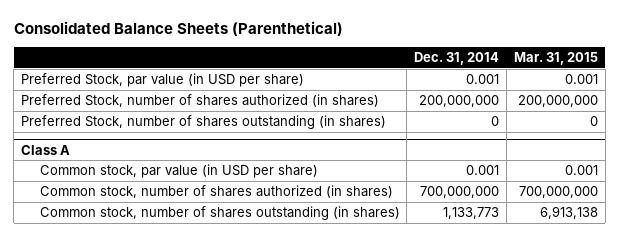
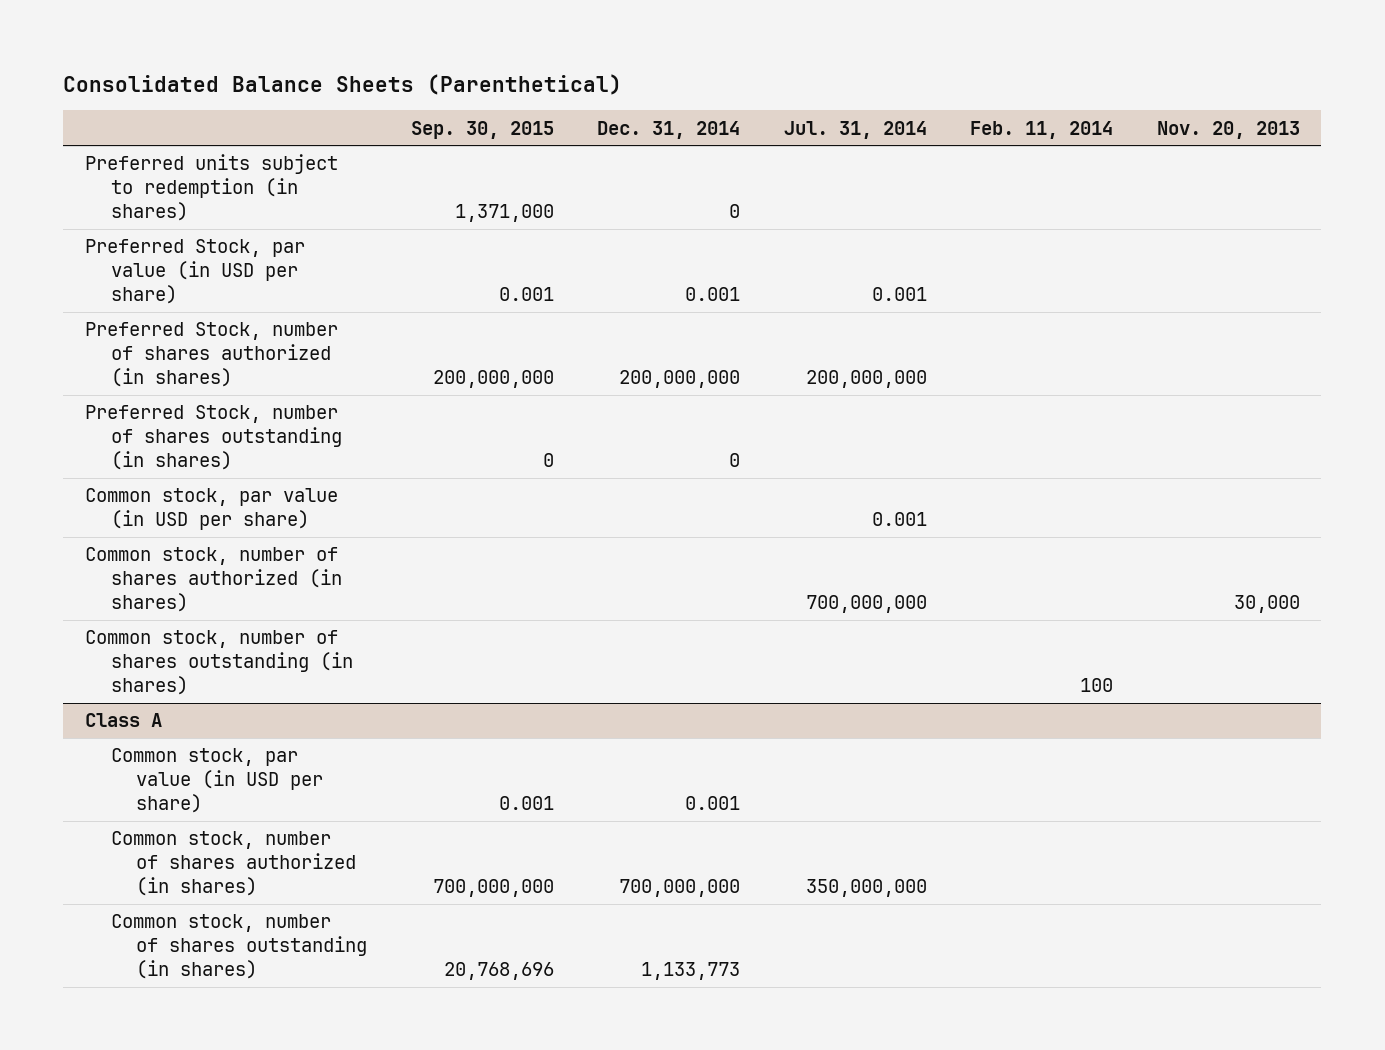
[514,51,599,65] Mar. 31, 2015 -> none
none -> [410,120,554,139] Sep. 30, 2015
none -> [783,120,927,139] Jul. 31, 2014
none -> [970,120,1114,139] Feb. 11, 2014
none -> [1156,120,1300,139] Nov. 20, 2013
none -> [85,154,339,221] Preferred units subject to redemption (in shares)
none -> [85,488,339,531] Common stock, par value (in USD per share)
none -> [85,547,342,612] Common stock, number of shares authorized (in shares)
none -> [85,630,353,695] Common stock, number of shares outstanding (in shares)

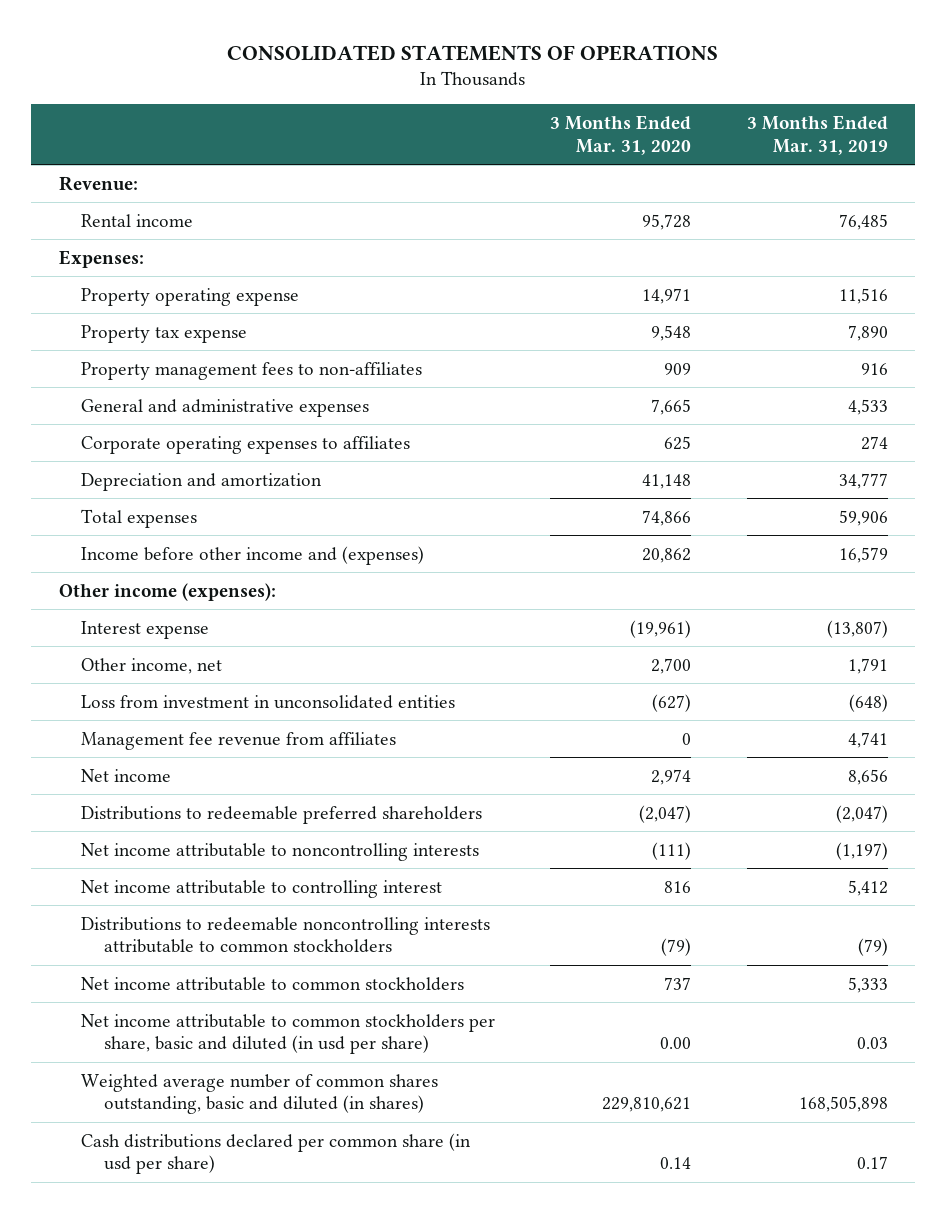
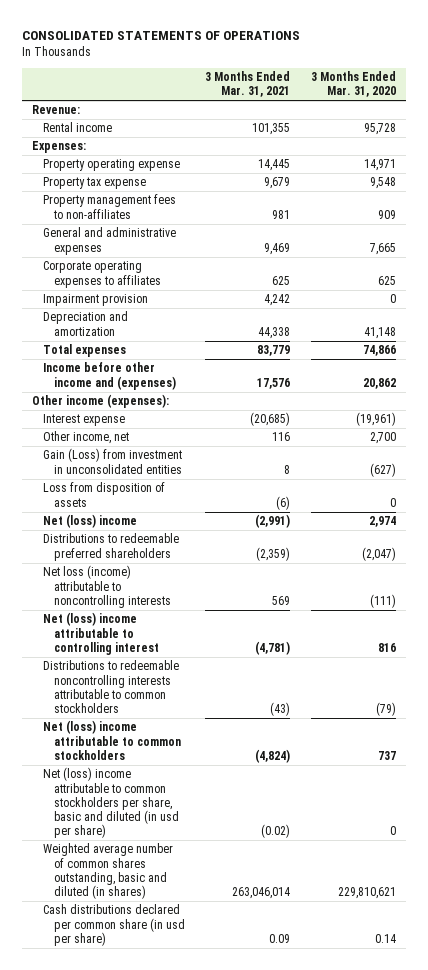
[746,114,888,155] 3 Months Ended Mar. 31, 2019 -> none
none -> [205,71,291,98] 3 Months Ended Mar. 31, 2021
none -> [42,294,148,307] Impairment provision
[81,731,397,750] Management fee revenue from affiliates -> none
[81,694,456,709] Loss from investment in unconsolidated entities -> [42,448,182,474] Gain (Loss) from investment in unconsolidated entities
none -> [42,482,165,507] Loss from disposition of assets
[81,768,172,782] Net income -> [42,514,137,529] Net (loss) income
[81,842,480,861] Net income attributable to noncontrolling interests -> [42,565,171,608] Net loss (income) attributable to noncontrolling interests
[81,879,443,898] Net income attributable to controlling interest -> [42,612,159,655] Net (loss) income attributable to controlling interest
[81,976,465,991] Net income attributable to common stockholders -> [42,720,181,760] Net (loss) income attributable to common stockholders
[81,1013,496,1055] Net income attributable to common stockholders per share, basic and diluted (in usd per share) -> [42,767,179,839] Net (loss) income attributable to common stockholders per share, basic and diluted (in usd per share)
[660,1037,692,1050] 0.00 -> [389,826,396,836] 0

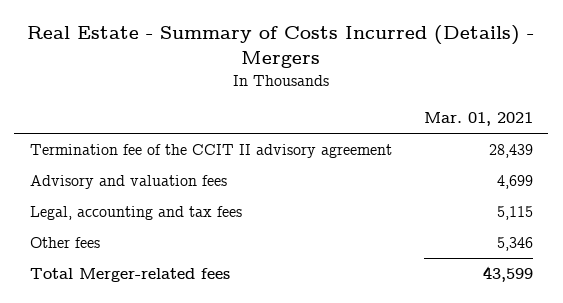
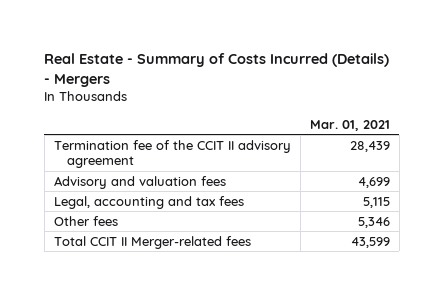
[29,268,230,283] Total Merger-related fees -> [53,235,251,249] Total CCIT II Merger-related fees

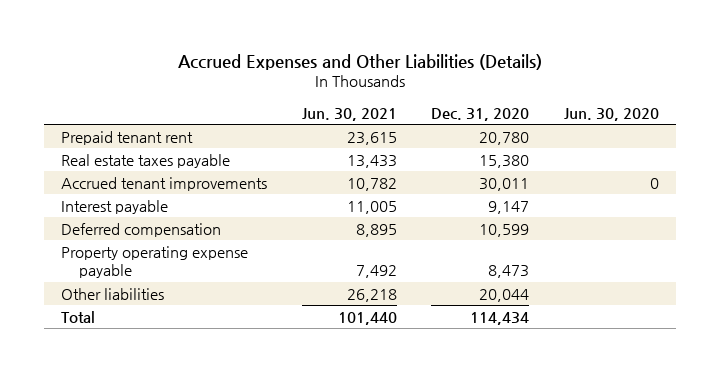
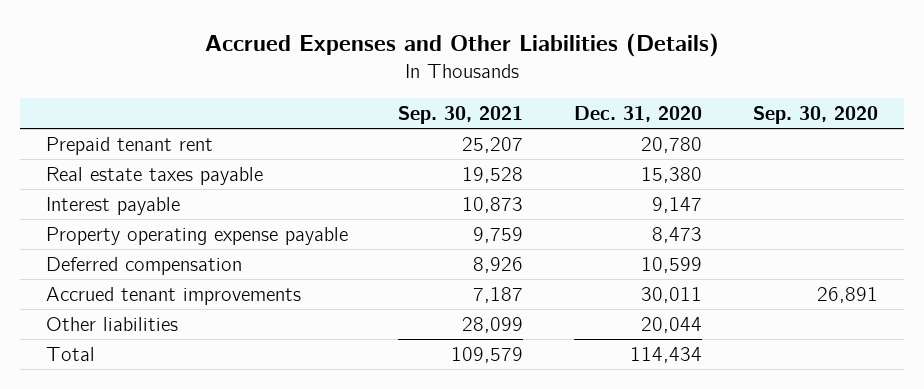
[301,107,397,121] Jun. 30, 2021 -> none
[563,107,659,121] Jun. 30, 2020 -> none
none -> [398,105,524,124] Sep. 30, 2021
none -> [753,105,879,124] Sep. 30, 2020
[61,222,222,237] Deferred compensation -> [45,257,242,276] Deferred compensation
[61,176,268,191] Accrued tenant improvements -> [45,287,301,306] Accrued tenant improvements

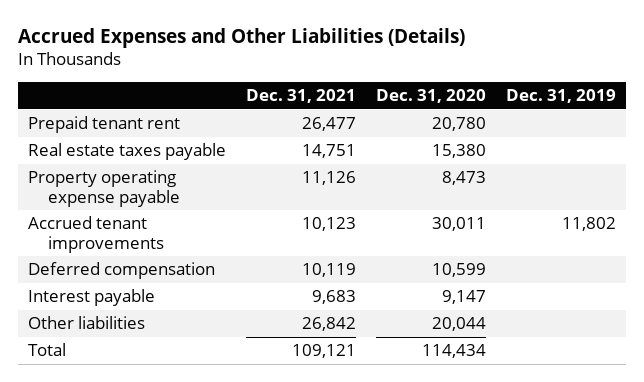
[398,105,524,124] Sep. 30, 2021 -> none
[753,105,879,124] Sep. 30, 2020 -> none
none -> [245,89,356,104] Dec. 31, 2021
none -> [506,89,617,104] Dec. 31, 2019
[45,257,242,276] Deferred compensation -> [27,262,215,280] Deferred compensation
[45,197,180,216] Interest payable -> [27,289,155,307] Interest payable

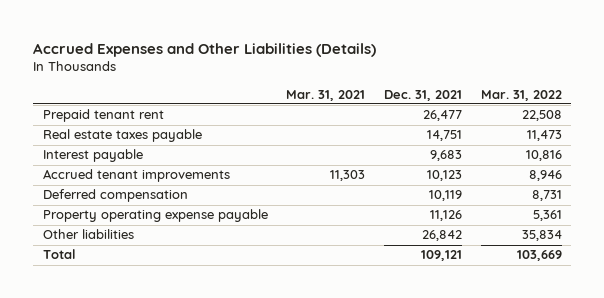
[376,89,487,104] Dec. 31, 2020 -> none
[506,89,617,104] Dec. 31, 2019 -> none
none -> [286,89,366,101] Mar. 31, 2021
none -> [480,89,562,101] Mar. 31, 2022
[27,289,155,307] Interest payable -> [42,149,143,163] Interest payable
[27,170,180,207] Property operating expense payable -> [42,209,268,223] Property operating expense payable

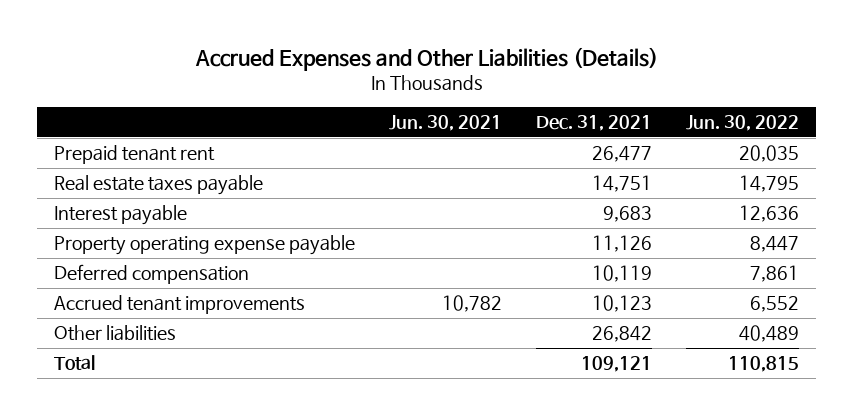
[286,89,366,101] Mar. 31, 2021 -> none
[480,89,562,101] Mar. 31, 2022 -> none
none -> [389,115,503,132] Jun. 30, 2021
none -> [686,115,800,132] Jun. 30, 2022
[42,189,188,203] Deferred compensation -> [54,264,250,285] Deferred compensation
[42,169,230,183] Accrued tenant improvements -> [54,295,306,315] Accrued tenant improvements

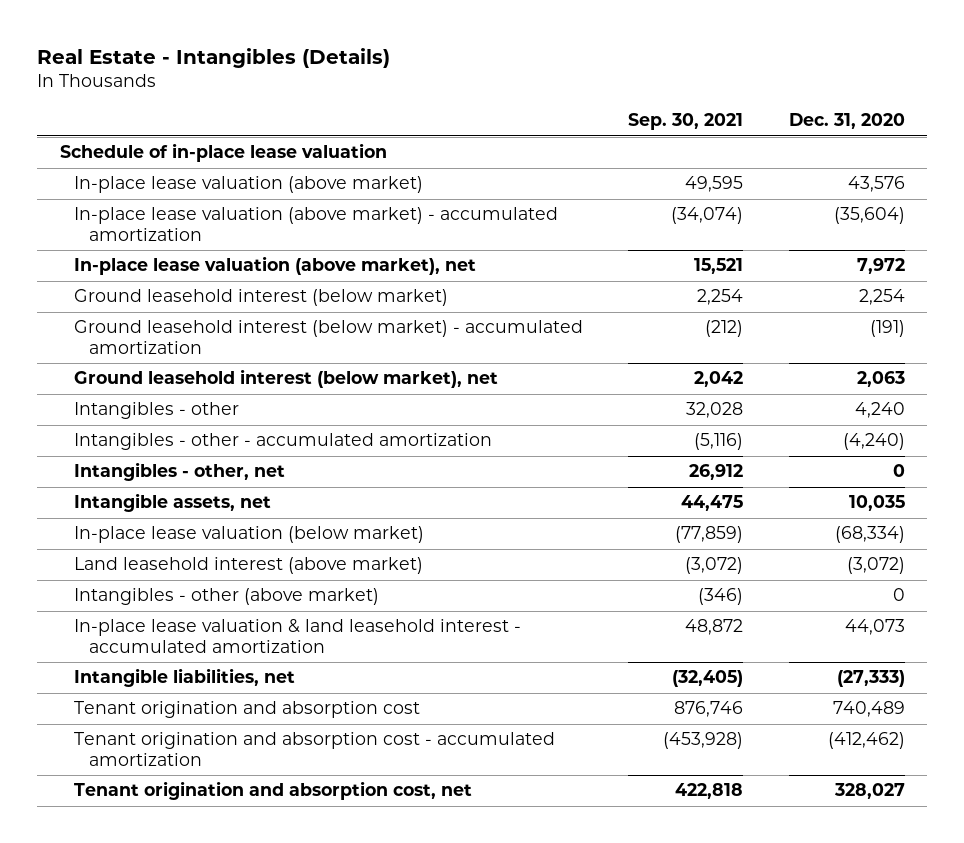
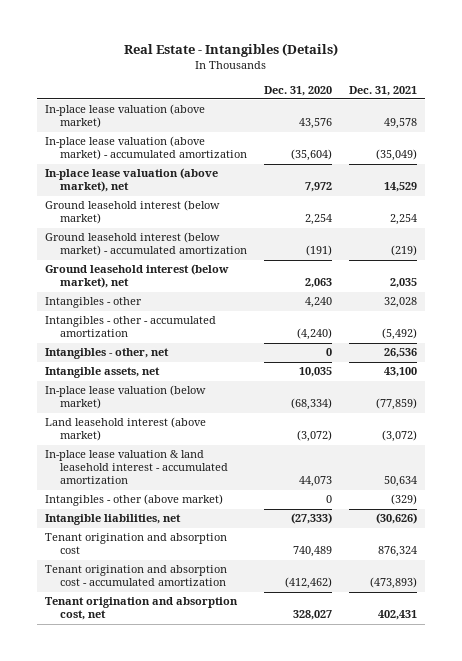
[628,113,744,131] Sep. 30, 2021 -> none
none -> [348,85,417,96] Dec. 31, 2021
[59,143,387,163] Schedule of in-place lease valuation -> none
[74,588,380,606] Intangibles - other (above market) -> [45,494,224,507] Intangibles - other (above market)

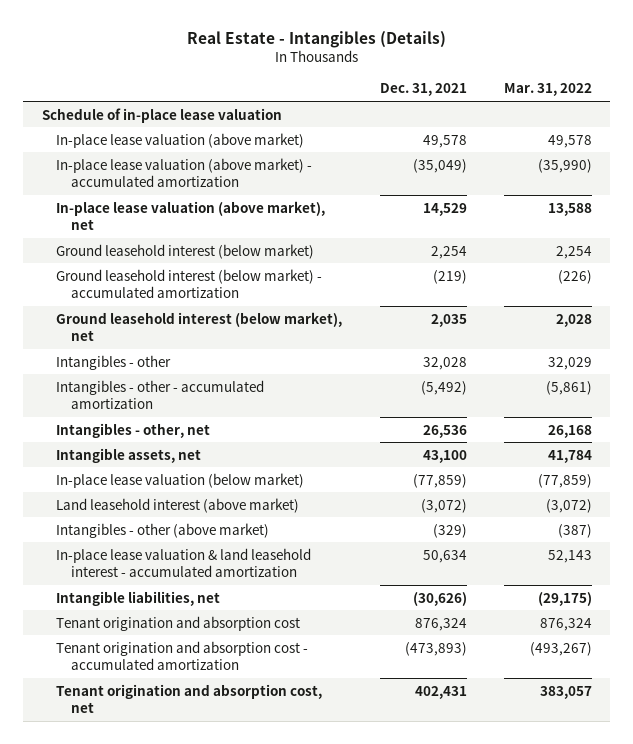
[264,85,333,96] Dec. 31, 2020 -> none
none -> [503,83,592,97] Mar. 31, 2022
none -> [41,107,282,123] Schedule of in-place lease valuation
[45,450,229,485] In-place lease valuation & land leasehold interest - accumulated amortization -> [56,547,312,577] In-place lease valuation & land leasehold interest - accumulated amortization

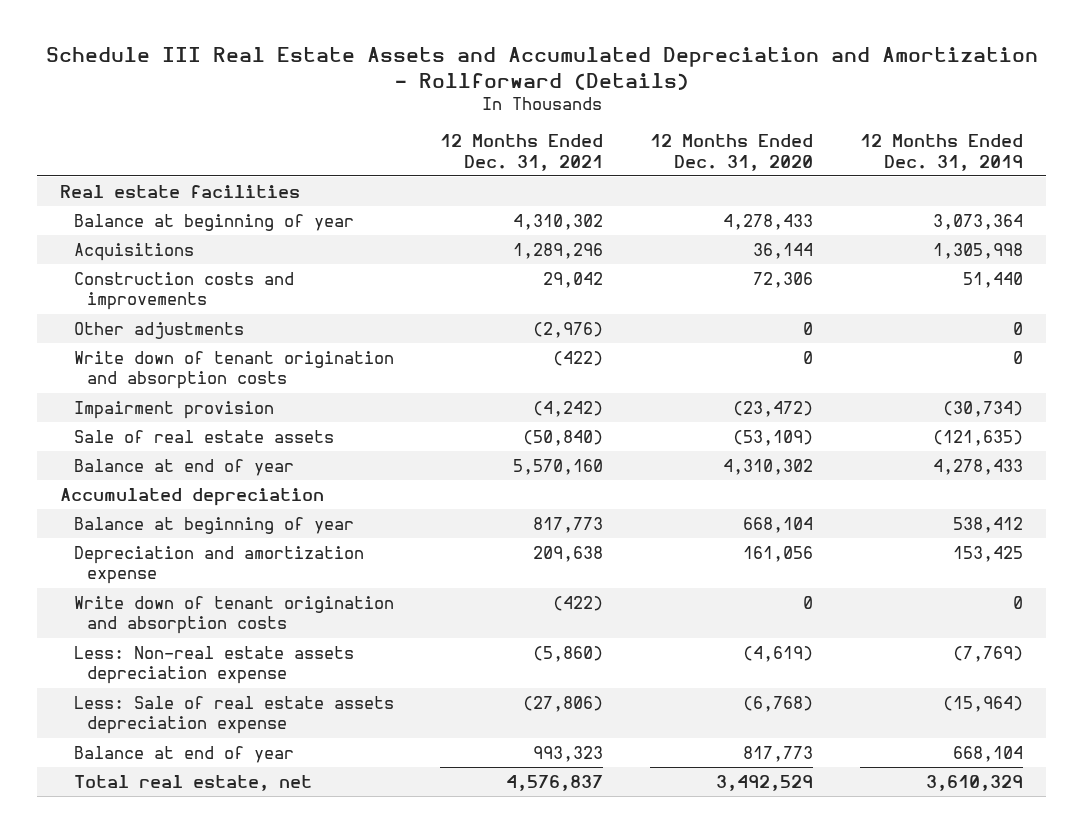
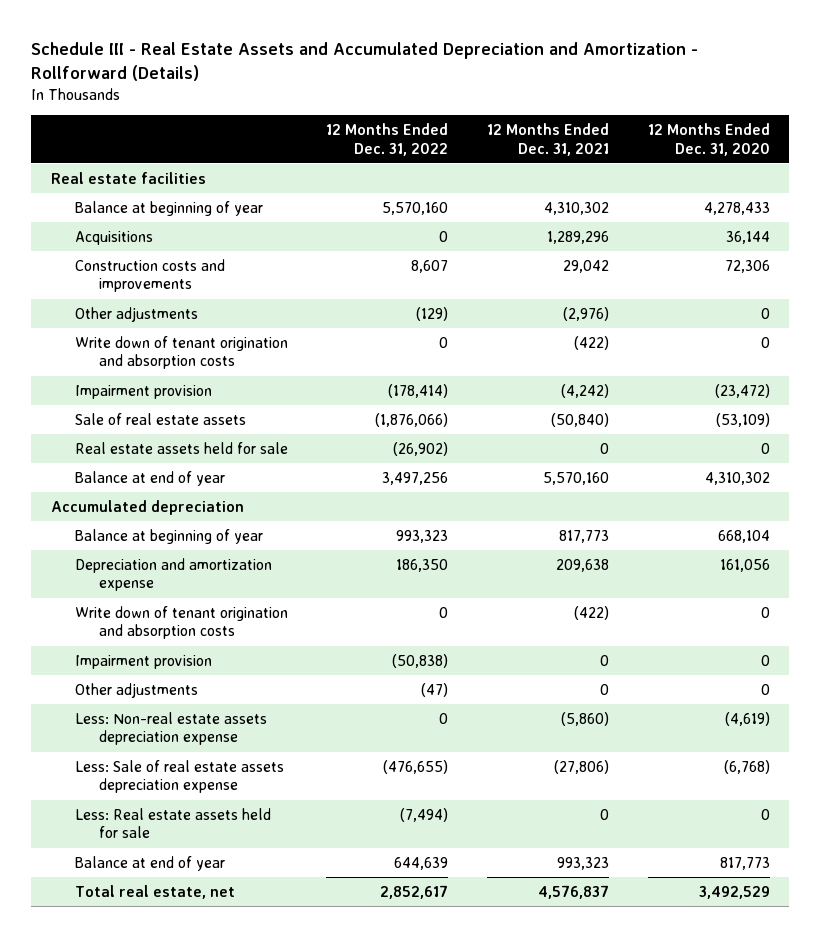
[45,47,1038,90] Schedule III Real Estate Assets and Accumulated Depreciation and Amortization - Rollforward (Details) -> [31,42,699,82] Schedule III - Real Estate Assets and Accumulated Depreciation and Amortization - Rollforward (Details)
[859,133,1023,171] 12 Months Ended Dec. 31, 2019 -> none
none -> [326,122,449,156] 12 Months Ended Dec. 31, 2022
none -> [74,441,288,454] Real estate assets held for sale
none -> [74,654,212,669] Impairment provision
none -> [74,682,198,698] Other adjustments
none -> [74,807,271,839] Less: Real estate assets held for sale

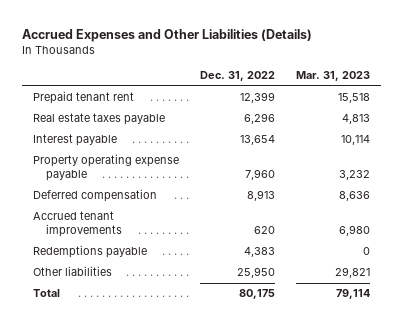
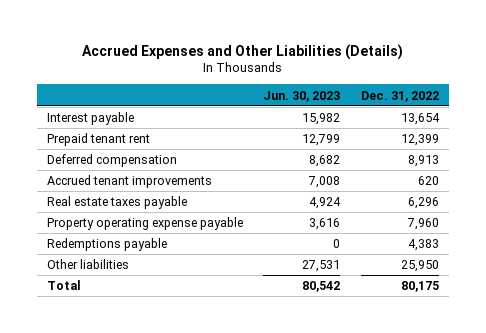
[296,71,371,82] Mar. 31, 2023 -> none
none -> [263,90,341,102] Jun. 30, 2023
[32,91,134,105] Prepaid tenant rent -> [46,133,150,147] Prepaid tenant rent
[32,113,165,126] Real estate taxes payable -> [46,196,187,210] Real estate taxes payable
[32,154,179,182] Property operating expense payable -> [46,217,243,231] Property operating expense payable

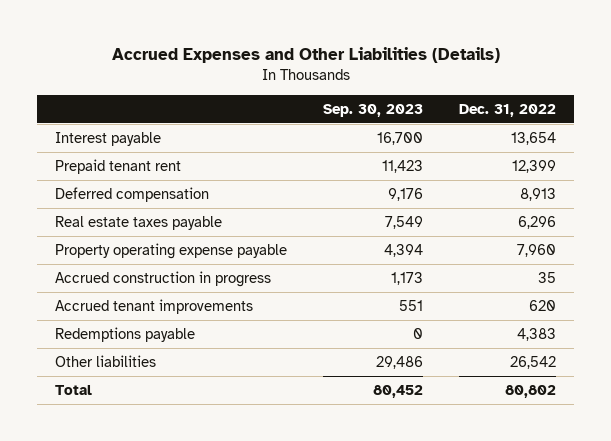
[263,90,341,102] Jun. 30, 2023 -> none
none -> [323,103,424,117] Sep. 30, 2023
none -> [55,270,272,287] Accrued construction in progress
[46,175,212,189] Accrued tenant improvements -> [55,298,254,314] Accrued tenant improvements
[400,260,439,273] 25,950 -> [509,355,556,369] 26,542
[400,281,439,293] 80,175 -> [504,384,556,398] 80,802

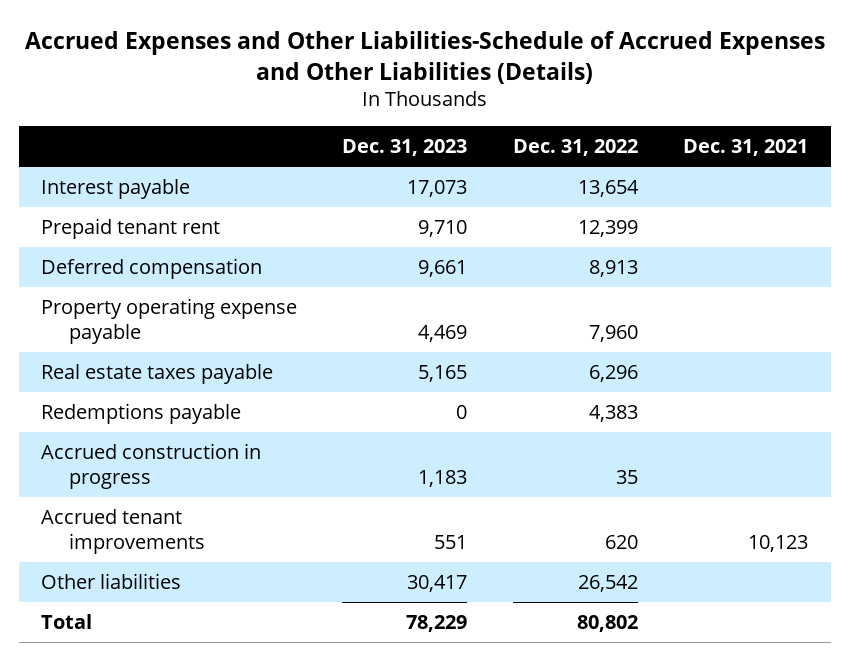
[111,47,500,64] Accrued Expenses and Other Liabilities (Details) -> [24,31,825,84] Accrued Expenses and Other Liabilities-Schedule of Accrued Expenses and Other Liabilities (Details)
[323,103,424,117] Sep. 30, 2023 -> none
none -> [342,139,468,157] Dec. 31, 2023
none -> [683,139,809,157] Dec. 31, 2021
[55,215,223,230] Real estate taxes payable -> [41,363,274,384] Real estate taxes payable
[55,326,196,342] Redemptions payable -> [41,402,242,424] Redemptions payable

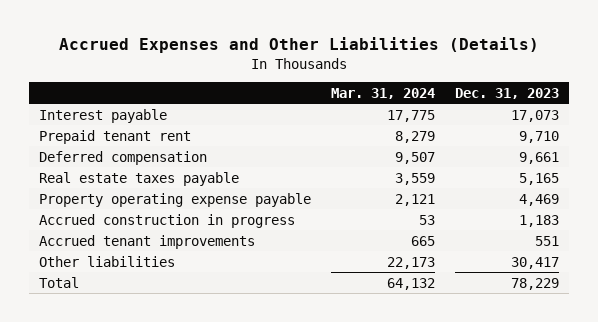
[24,31,825,84] Accrued Expenses and Other Liabilities-Schedule of Accrued Expenses and Other Liabilities (Details) -> [58,37,539,54] Accrued Expenses and Other Liabilities (Details)
[512,139,638,157] Dec. 31, 2022 -> none
[683,139,809,157] Dec. 31, 2021 -> none
none -> [330,87,435,99] Mar. 31, 2024
[41,402,242,424] Redemptions payable -> none
[41,297,298,344] Property operating expense payable -> [38,192,311,207] Property operating expense payable

